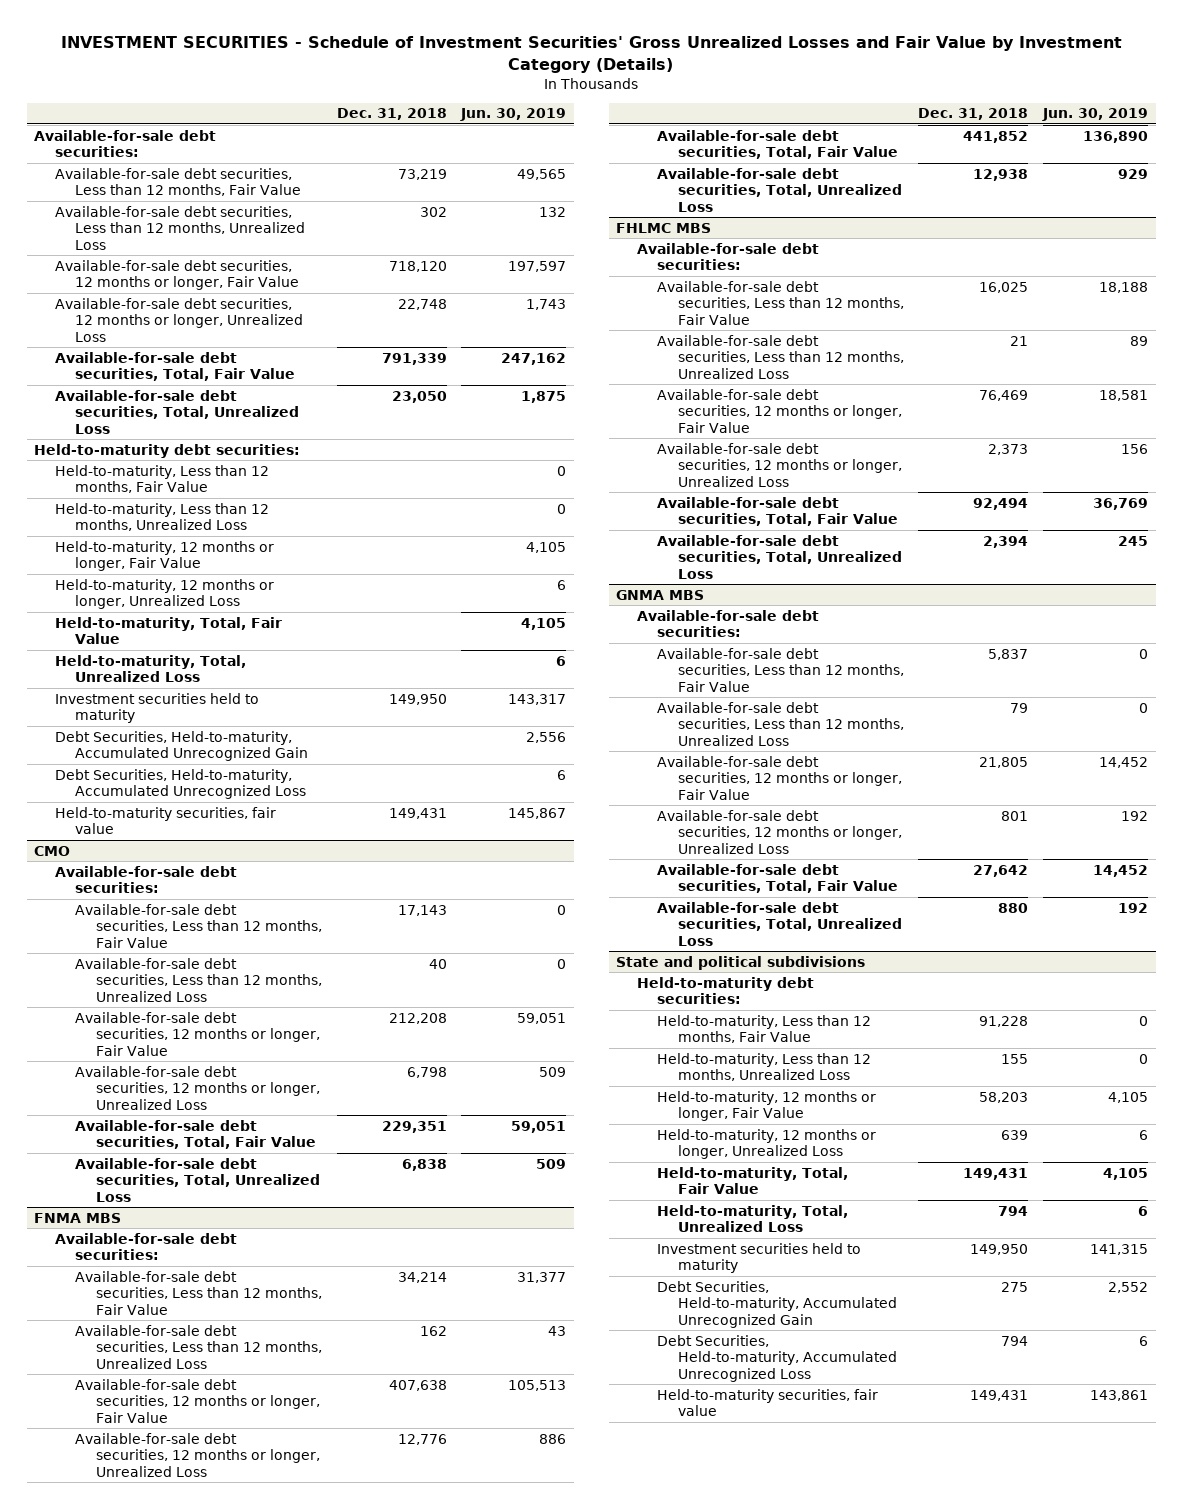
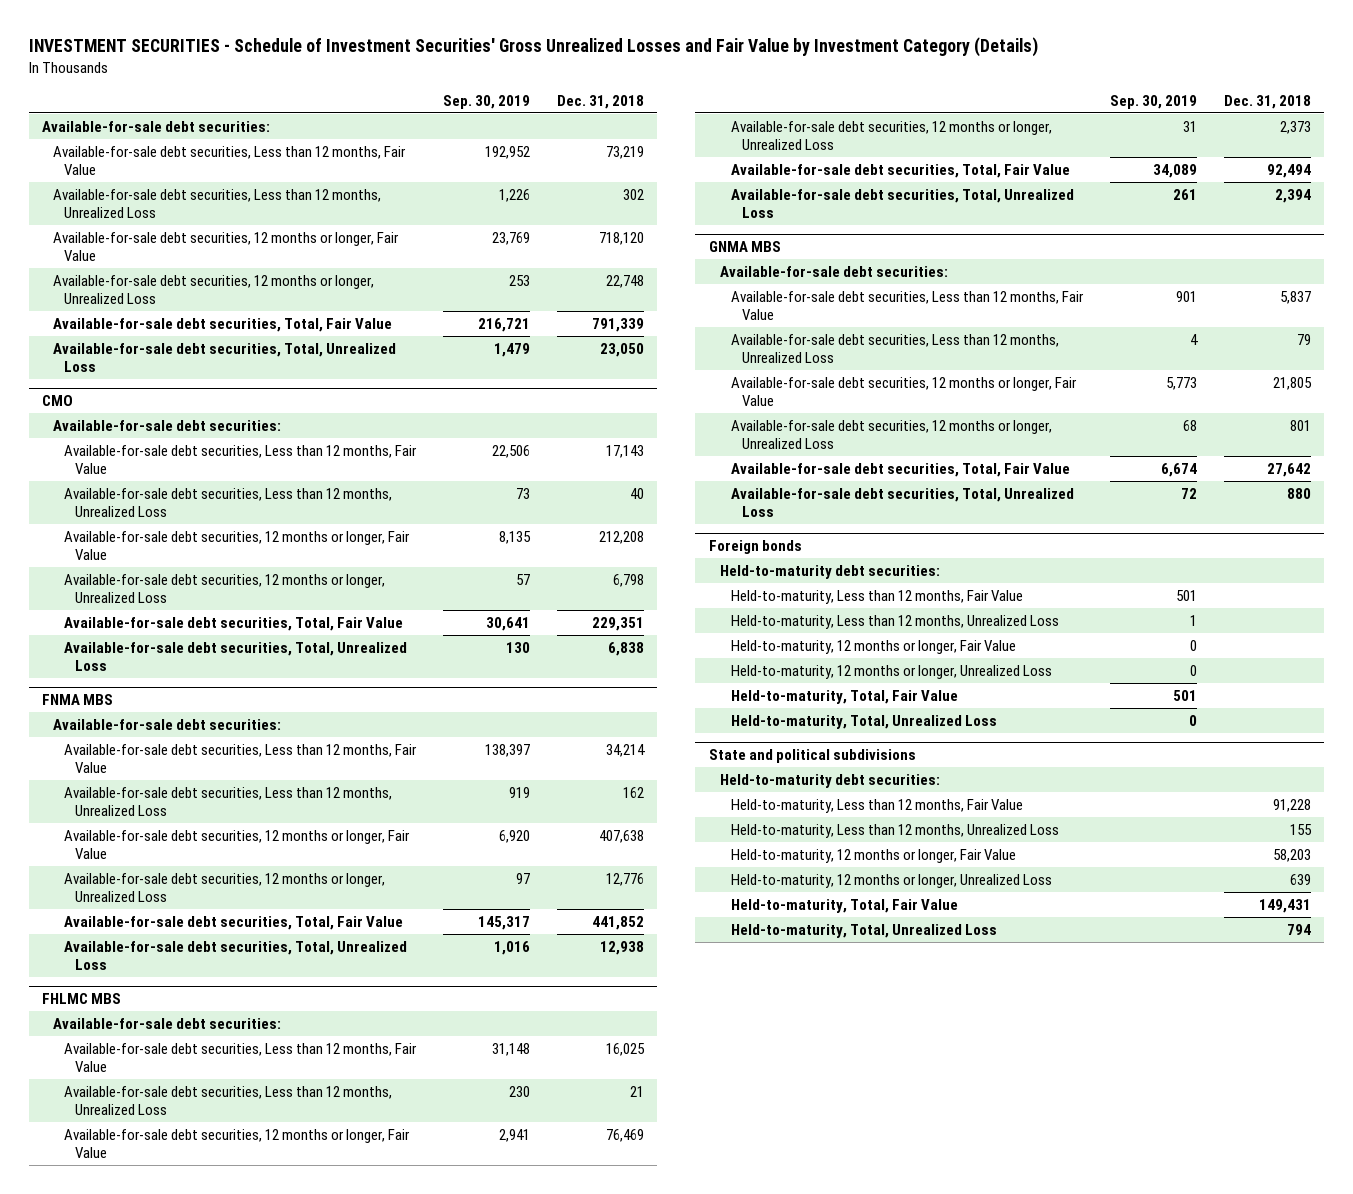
[460,108,567,122] Jun. 30, 2019 -> none
none -> [443,94,531,109] Sep. 30, 2019
[34,443,301,458] Held-to-maturity debt securities: -> none
[54,464,269,494] Held-to-maturity, Less than 12 months, Fair Value -> none
[54,502,269,532] Held-to-maturity, Less than 12 months, Unrealized Loss -> none
[54,540,274,572] Held-to-maturity, 12 months or longer, Fair Value -> none
[54,578,274,610] Held-to-maturity, 12 months or longer, Unrealized Loss -> none
[54,616,282,645] Held-to-maturity, Total, Fair Value -> none
[54,654,246,683] Held-to-maturity, Total, Unrealized Loss -> none
[54,692,259,724] Investment securities held to maturity -> none
[54,730,309,762] Debt Securities, Held-to-maturity, Accumulated Unrecognized Gain -> none
[54,768,307,800] Debt Securities, Held-to-maturity, Accumulated Unrecognized Loss -> none
[54,806,276,835] Held-to-maturity securities, fair value -> none
none -> [708,539,802,554] Foreign bonds
none -> [719,564,940,579] Held-to-maturity debt securities:
none -> [730,589,1023,604] Held-to-maturity, Less than 12 months, Fair Value
none -> [730,614,1059,629] Held-to-maturity, Less than 12 months, Unrealized Loss
none -> [730,639,1016,654] Held-to-maturity, 12 months or longer, Fair Value
none -> [730,664,1052,679] Held-to-maturity, 12 months or longer, Unrealized Loss
none -> [730,689,958,704] Held-to-maturity, Total, Fair Value
none -> [730,714,997,729] Held-to-maturity, Total, Unrealized Loss
[657,1242,862,1274] Investment securities held to maturity -> none
[657,1280,897,1328] Debt Securities, Held-to-maturity, Accumulated Unrecognized Gain -> none
[657,1334,897,1382] Debt Securities, Held-to-maturity, Accumulated Unrecognized Loss -> none
[657,1388,879,1417] Held-to-maturity securities, fair value -> none

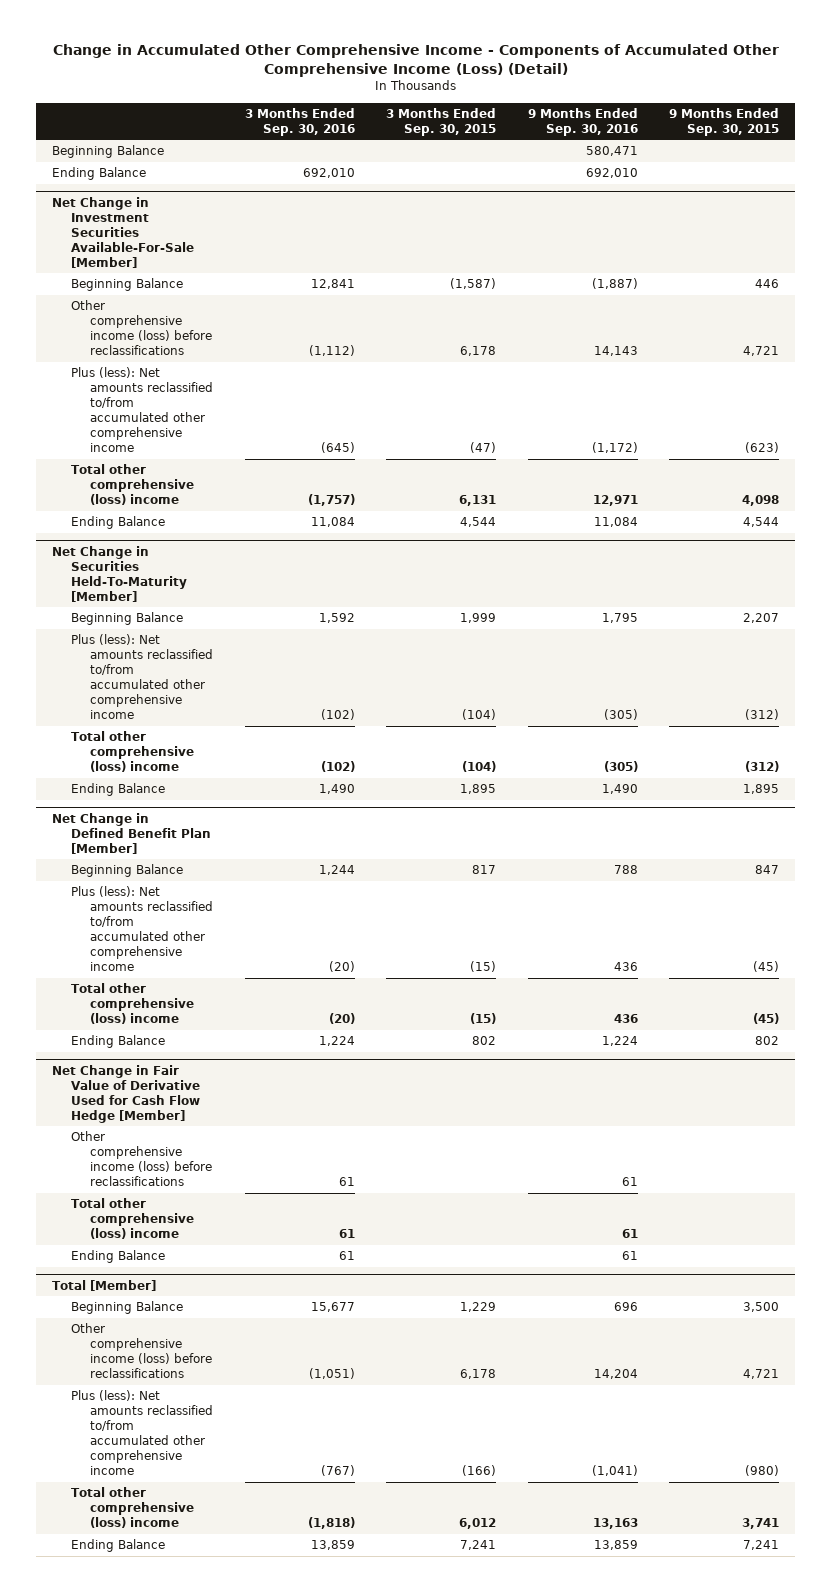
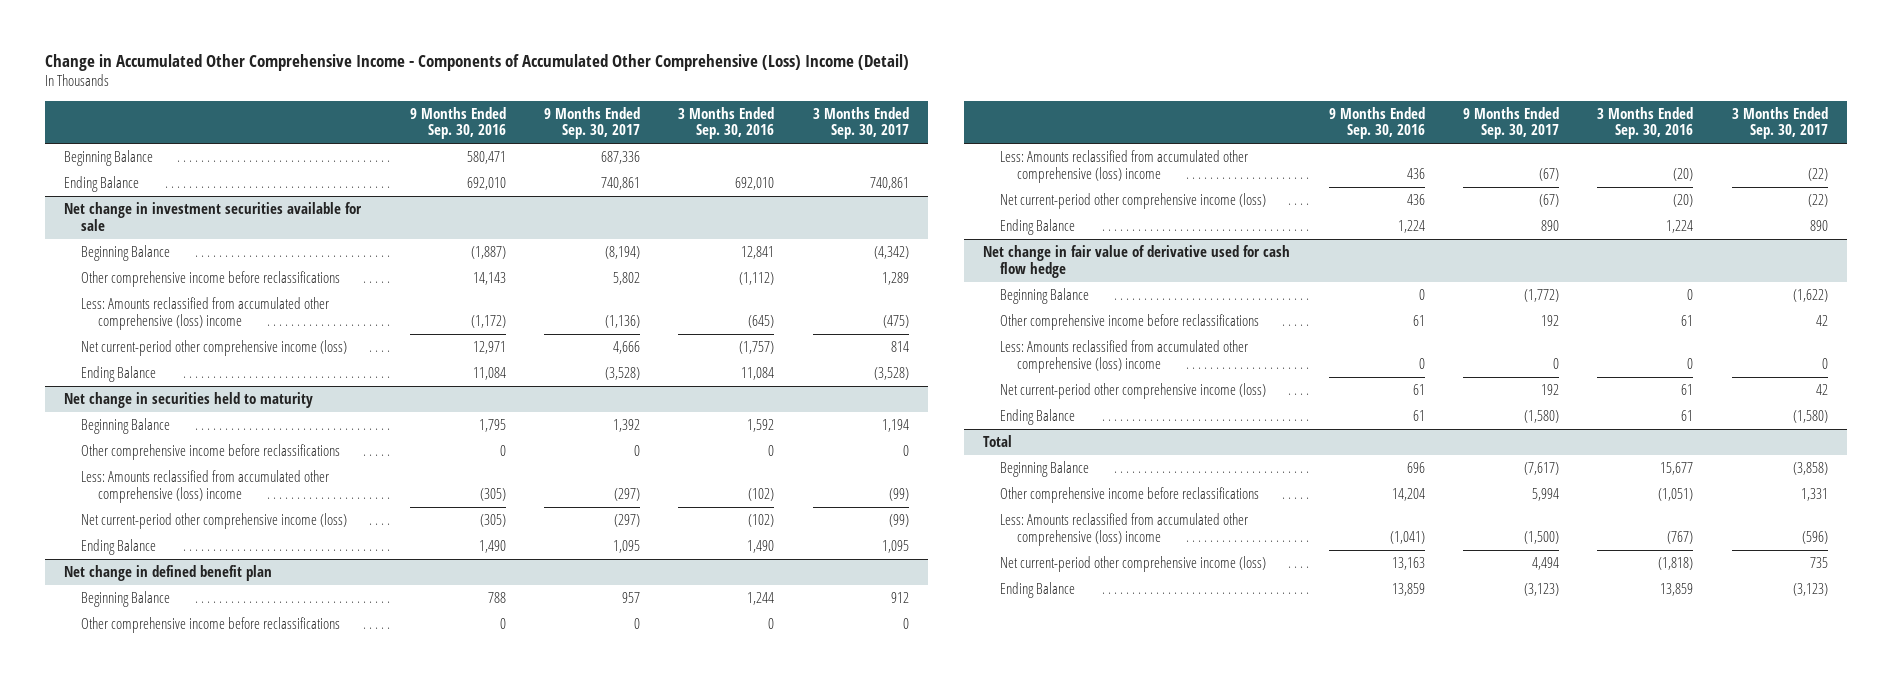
[52,43,779,77] Change in Accumulated Other Comprehensive Income - Components of Accumulated Other Comprehensive Income (Loss) (Detail) -> [44,54,909,72] Change in Accumulated Other Comprehensive Income - Components of Accumulated Other Comprehensive (Loss) Income (Detail)
[386,107,497,136] 3 Months Ended Sep. 30, 2015 -> none
[669,107,780,136] 9 Months Ended Sep. 30, 2015 -> none
none -> [544,106,641,140] 9 Months Ended Sep. 30, 2017
none -> [812,106,909,140] 3 Months Ended Sep. 30, 2017
[51,196,195,268] Net Change in Investment Securities Available-For-Sale [Member] -> [64,201,363,231] Net change in investment securities available for sale
[71,300,213,356] Other comprehensive income (loss) before reclassifications -> [81,270,341,287] Other comprehensive income before reclassifications
[71,367,214,453] Plus (less): Net amounts reclassified to/from accumulated other comprehensive income -> [81,296,330,330] Less: Amounts reclassified from accumulated other comprehensive (loss) income
[71,464,195,506] Total other comprehensive (loss) income -> [81,339,348,356] Net current-period other comprehensive income (loss)
[51,545,188,602] Net Change in Securities Held-To-Maturity [Member] -> [64,391,314,408] Net change in securities held to maturity
none -> [81,443,341,460] Other comprehensive income before reclassifications
[71,634,214,720] Plus (less): Net amounts reclassified to/from accumulated other comprehensive income -> [81,469,330,503] Less: Amounts reclassified from accumulated other comprehensive (loss) income
[71,731,195,773] Total other comprehensive (loss) income -> [81,512,348,529] Net current-period other comprehensive income (loss)
[51,812,212,854] Net Change in Defined Benefit Plan [Member] -> [64,564,273,581] Net change in defined benefit plan
none -> [81,616,341,633] Other comprehensive income before reclassifications
[71,886,214,972] Plus (less): Net amounts reclassified to/from accumulated other comprehensive income -> [1000,149,1249,183] Less: Amounts reclassified from accumulated other comprehensive (loss) income
[71,983,195,1025] Total other comprehensive (loss) income -> [1000,192,1267,209] Net current-period other comprehensive income (loss)
[51,1064,201,1123] Net Change in Fair Value of Derivative Used for Cash Flow Hedge [Member] -> [983,244,1291,278] Net change in fair value of derivative used for cash flow hedge
none -> [1000,287,1090,304] Beginning Balance
[71,1131,213,1187] Other comprehensive income (loss) before reclassifications -> [1000,313,1260,330] Other comprehensive income before reclassifications
none -> [1000,339,1249,373] Less: Amounts reclassified from accumulated other comprehensive (loss) income
[71,1198,195,1240] Total other comprehensive (loss) income -> [1000,382,1267,399] Net current-period other comprehensive income (loss)
[51,1279,156,1291] Total [Member] -> [983,434,1013,447] Total
[71,1323,213,1379] Other comprehensive income (loss) before reclassifications -> [1000,486,1260,503] Other comprehensive income before reclassifications
[71,1390,214,1476] Plus (less): Net amounts reclassified to/from accumulated other comprehensive income -> [1000,512,1249,546] Less: Amounts reclassified from accumulated other comprehensive (loss) income
[71,1487,195,1529] Total other comprehensive (loss) income -> [1000,555,1267,572] Net current-period other comprehensive income (loss)

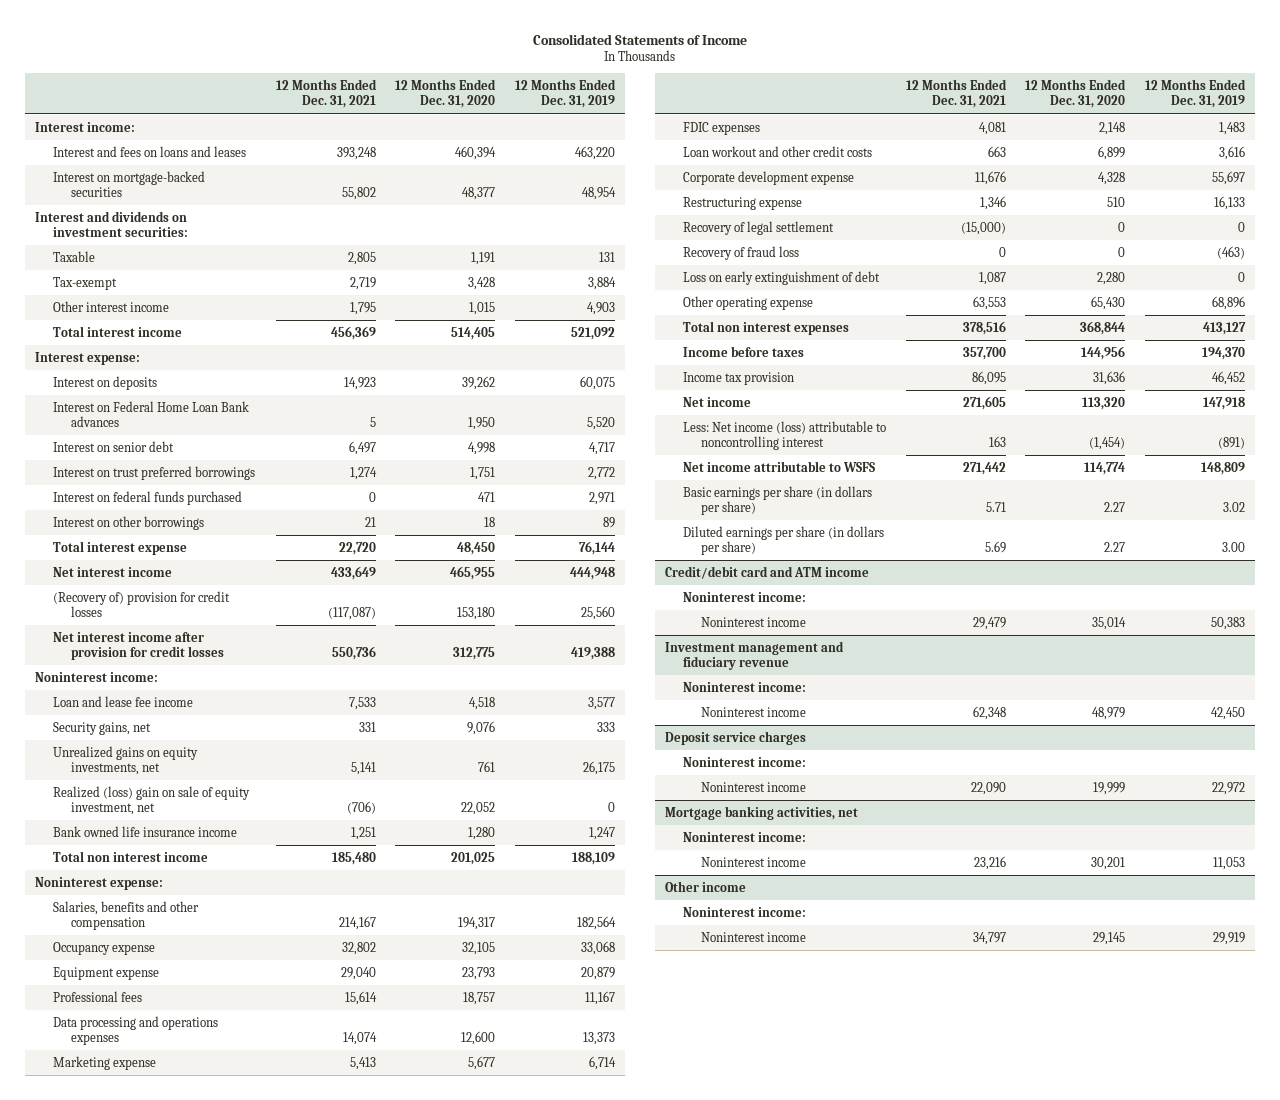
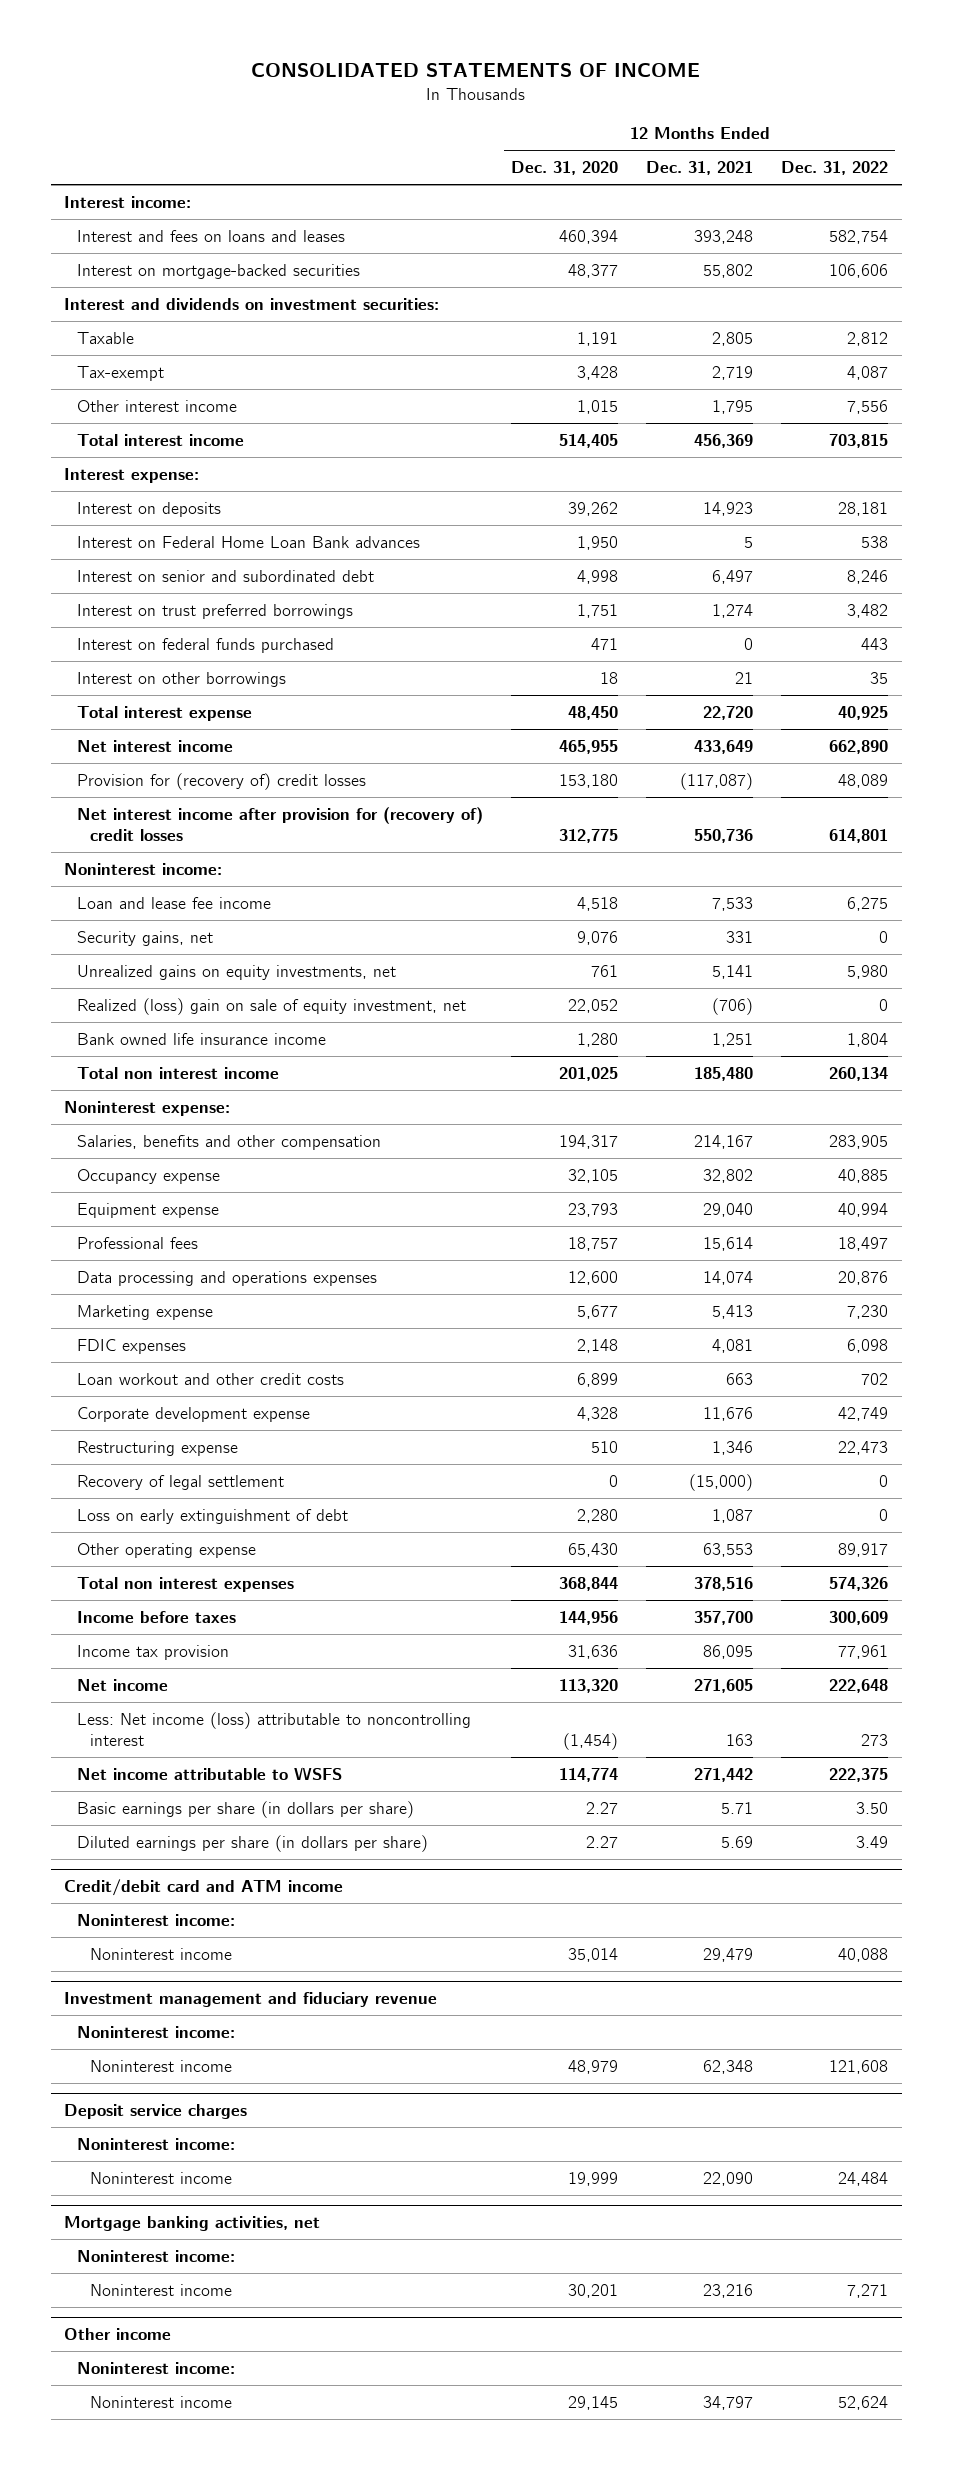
[533,33,748,45] Consolidated Statements of Income -> [251,62,701,77] CONSOLIDATED STATEMENTS OF INCOME
[514,79,616,109] 12 Months Ended Dec. 31, 2019 -> none
none -> [781,160,889,175] Dec. 31, 2022
[53,440,175,452] Interest on senior debt -> [77,569,375,582] Interest on senior and subordinated debt
[53,590,231,617] (Recovery of) provision for credit losses -> [77,772,367,790] Provision for (recovery of) credit losses
[53,631,224,660] Net interest income after provision for credit losses -> [77,806,484,842] Net interest income after provision for (recovery of) credit losses
[683,245,800,260] Recovery of fraud loss -> none

